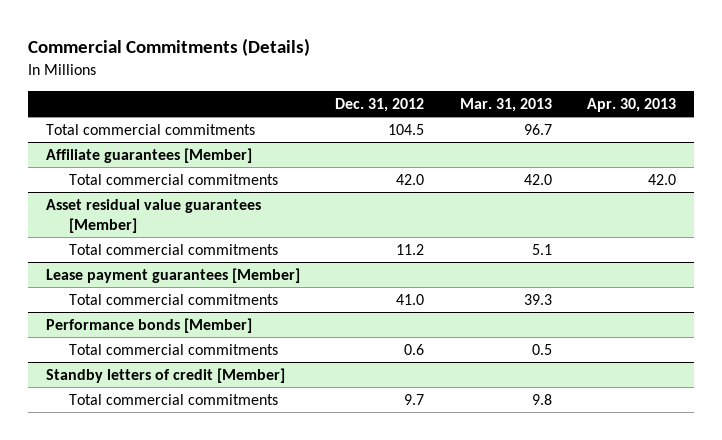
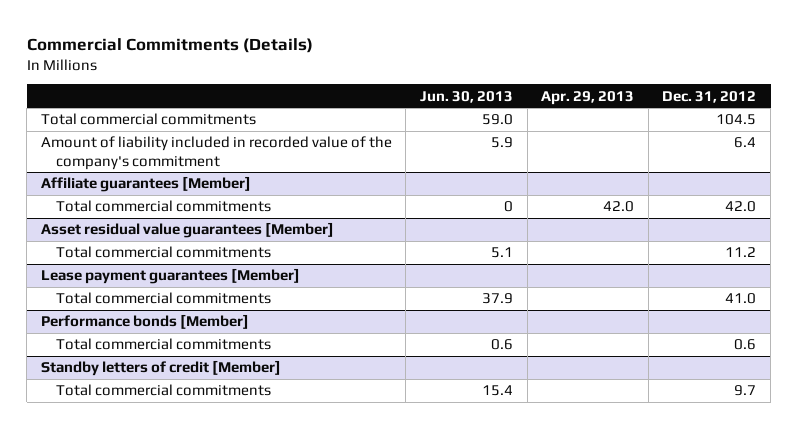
[459,97,552,112] Mar. 31, 2013 -> none
[587,97,677,112] Apr. 30, 2013 -> none
none -> [419,90,513,103] Jun. 30, 2013
none -> [541,90,635,105] Apr. 29, 2013
none -> [40,136,392,170] Amount of liability included in recorded value of the company's commitment

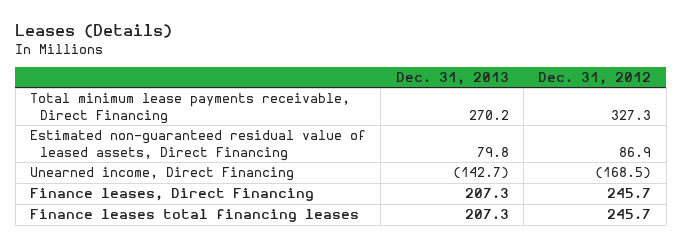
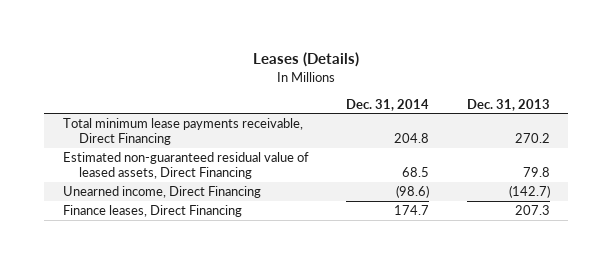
[538,72,652,86] Dec. 31, 2012 -> none
none -> [346,98,430,111] Dec. 31, 2014
[30,209,360,223] Finance leases total financing leases -> none

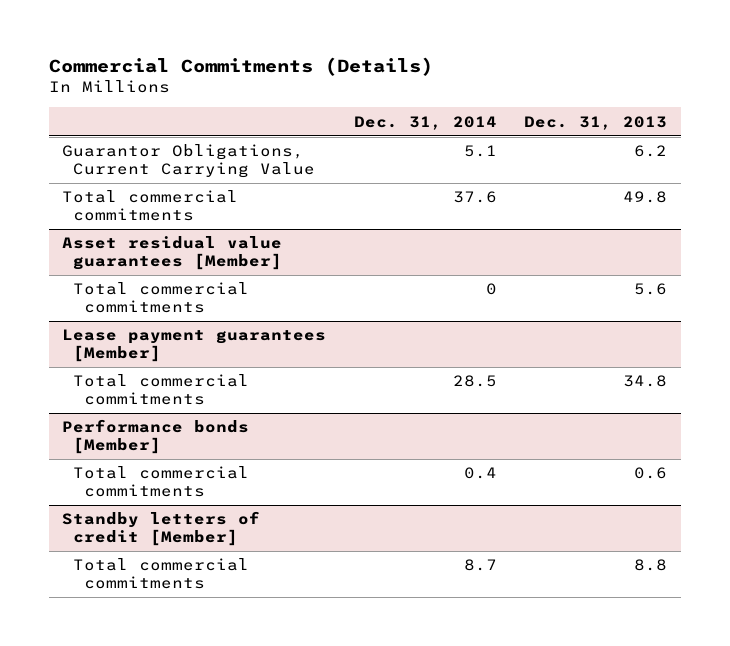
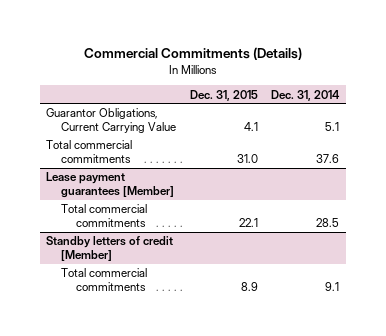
[524,115,668,130] Dec. 31, 2013 -> none
none -> [189,89,258,101] Dec. 31, 2015
[62,236,283,271] Asset residual value guarantees [Member] -> none
[73,282,250,314] Total commercial commitments -> none
[62,419,250,455] Performance bonds [Member] -> none
[73,466,250,498] Total commercial commitments -> none
[463,559,497,572] 8.7 -> [325,282,340,292] 9.1

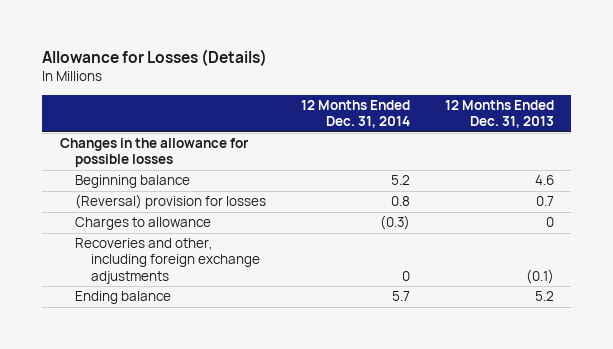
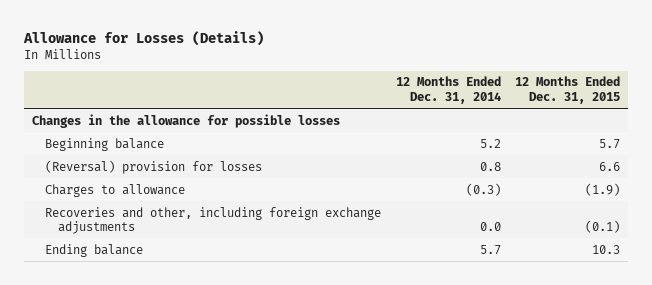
[444,100,554,129] 12 Months Ended Dec. 31, 2013 -> none
none -> [515,76,621,104] 12 Months Ended Dec. 31, 2015
[401,270,410,281] 0 -> [479,222,501,232] 0.0

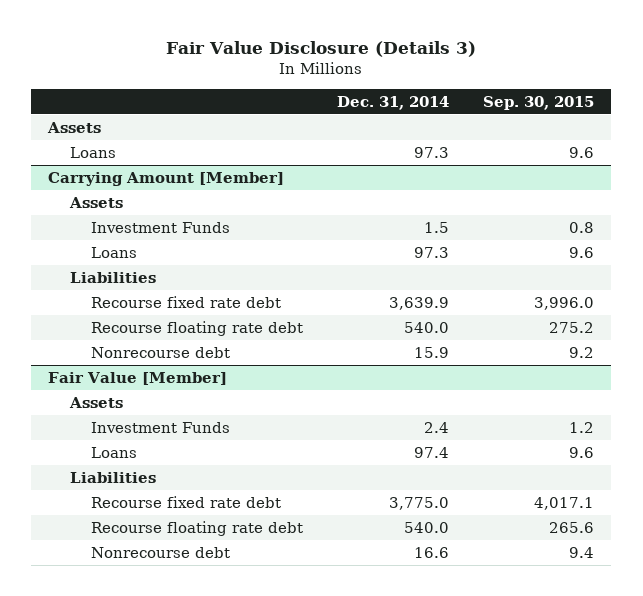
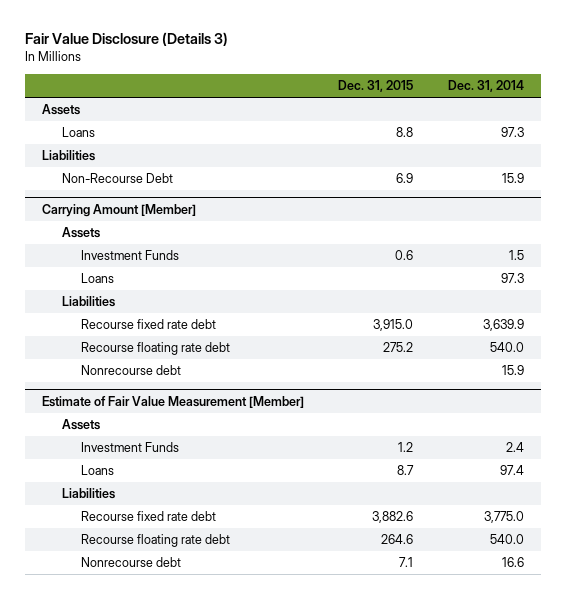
[483,95,595,110] Sep. 30, 2015 -> none
none -> [338,80,414,93] Dec. 31, 2015
none -> [42,150,96,162] Liabilities
none -> [61,173,173,184] Non-Recourse Debt
[48,371,228,385] Fair Value [Member] -> [42,396,305,409] Estimate of Fair Value Measurement [Member]

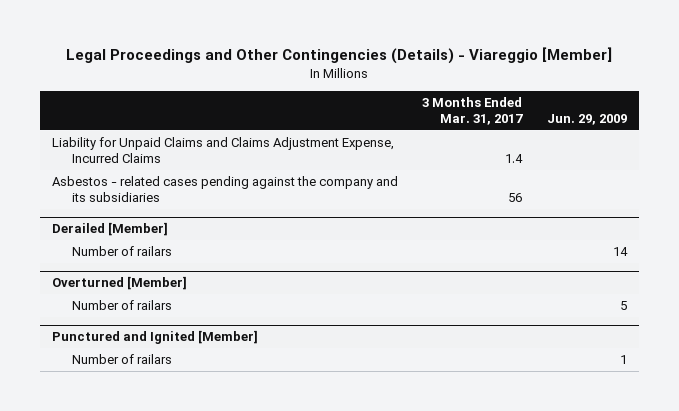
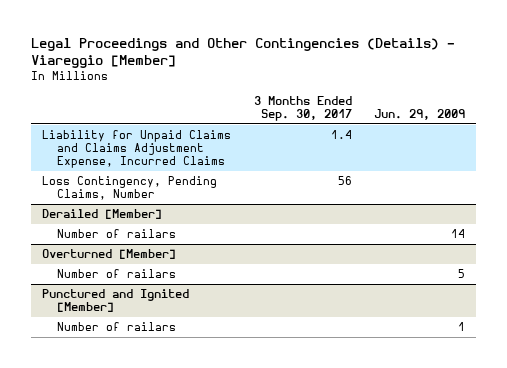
[422,96,524,126] 3 Months Ended Mar. 31, 2017 -> none
none -> [253,95,352,121] 3 Months Ended Sep. 30, 2017
[51,176,398,203] Asbestos - related cases pending against the company and its subsidiaries -> [42,176,218,201] Loss Contingency, Pending Claims, Number

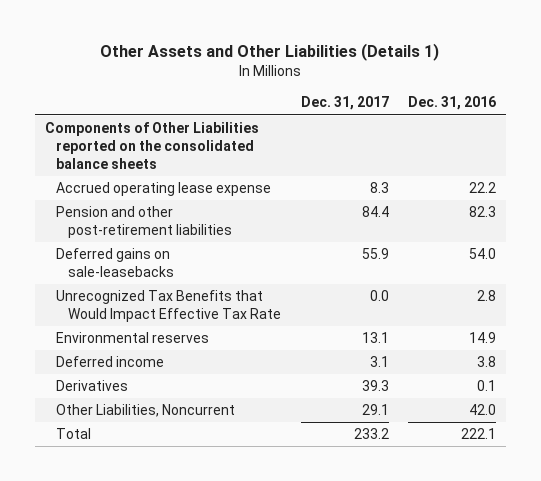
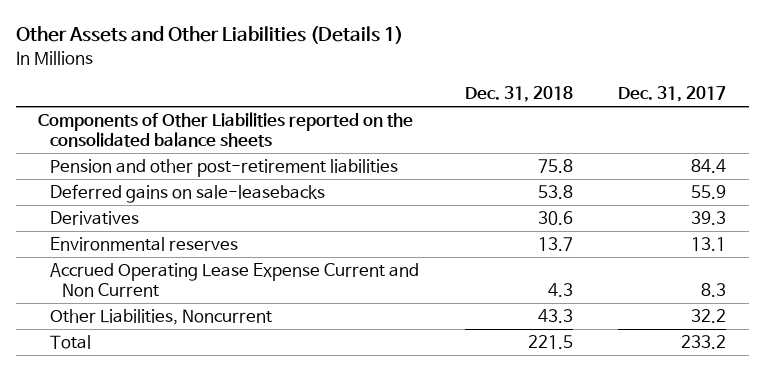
[408,96,497,111] Dec. 31, 2016 -> none
none -> [464,86,573,103] Dec. 31, 2018
[56,182,272,197] Accrued operating lease expense -> none
[56,290,282,323] Unrecognized Tax Benefits that Would Impact Effective Tax Rate -> none
[56,356,165,368] Deferred income -> none
[56,332,210,344] Environmental reserves -> [50,236,239,251] Environmental reserves
none -> [50,262,420,298] Accrued Operating Lease Expense Current and Non Current
[361,404,389,416] 29.1 -> [690,308,726,323] 32.2

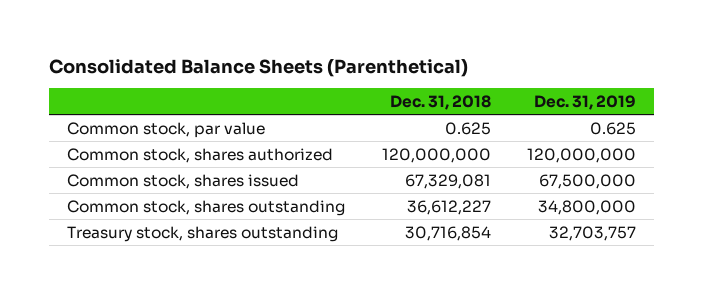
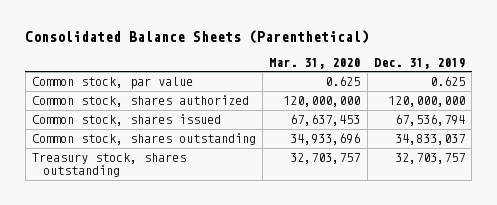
[389,95,491,111] Dec. 31, 2018 -> none
none -> [269,57,361,69] Mar. 31, 2020
[539,173,637,189] 67,500,000 -> [394,114,465,127] 67,536,794
[538,199,637,215] 34,800,000 -> [394,134,465,146] 34,833,037

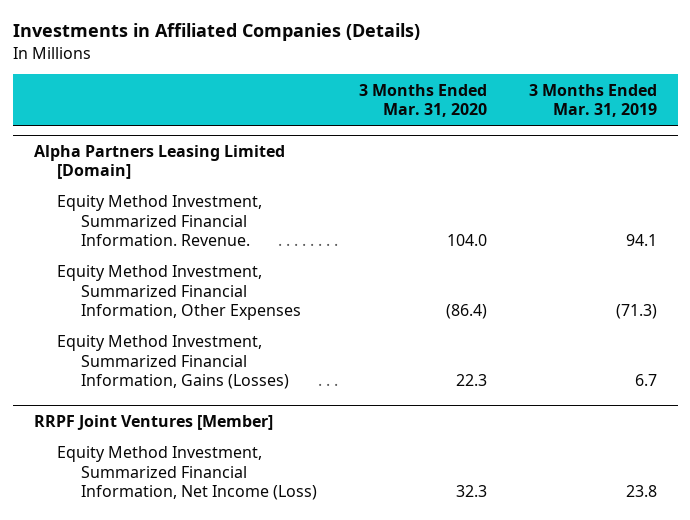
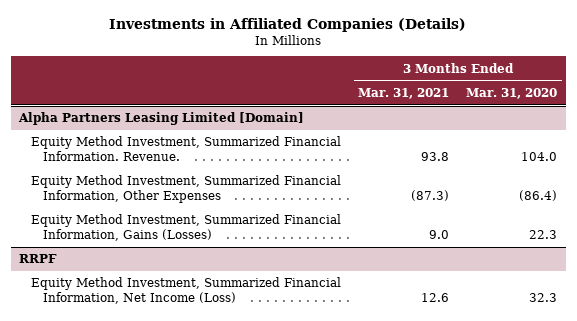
[528,83,657,117] 3 Months Ended Mar. 31, 2019 -> none
none -> [358,87,450,99] Mar. 31, 2021
[33,415,273,431] RRPF Joint Ventures [Member] -> [19,254,58,264] RRPF

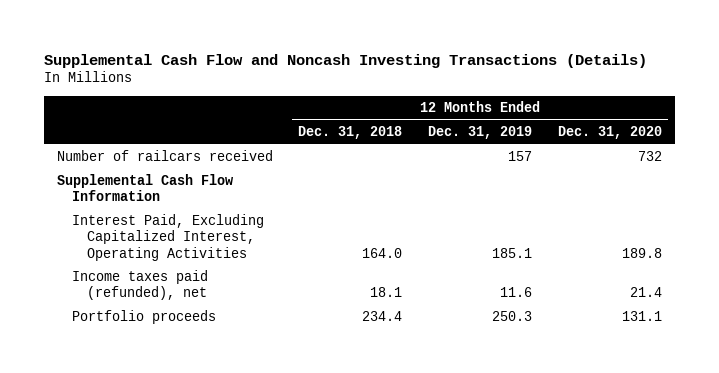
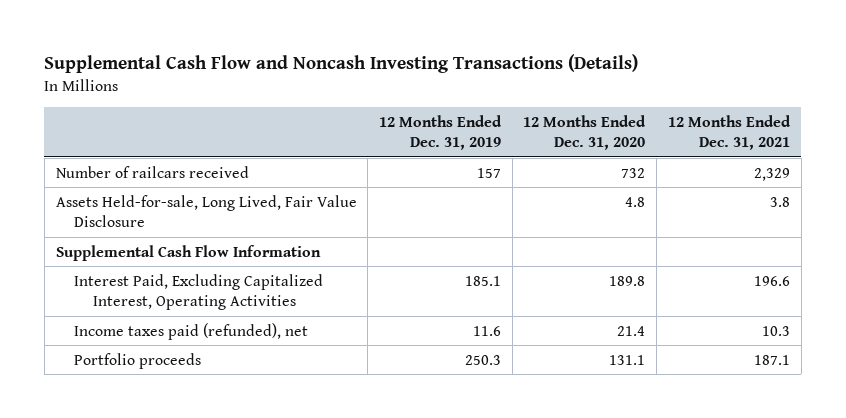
[298,126,403,140] Dec. 31, 2018 -> none
none -> [667,114,791,150] 12 Months Ended Dec. 31, 2021
none -> [55,194,357,227] Assets Held-for-sale, Long Lived, Fair Value Disclosure

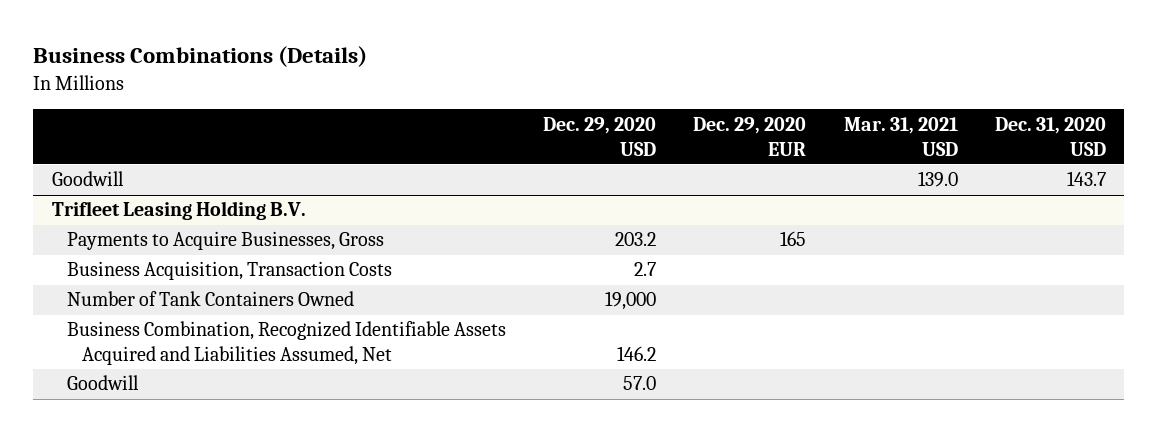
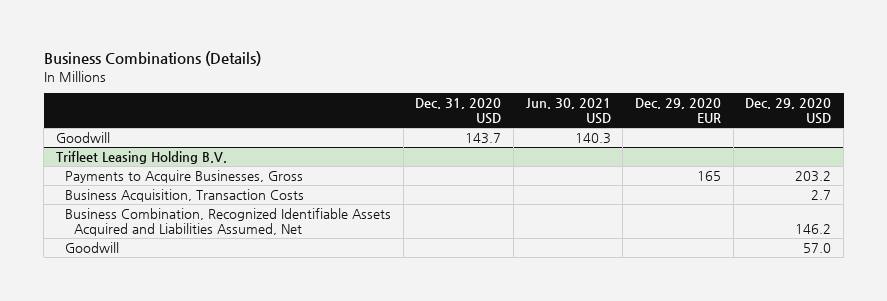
[843,116,958,156] Mar. 31, 2021 USD -> none
none -> [525,97,611,125] Jun. 30, 2021 USD
[66,291,354,307] Number of Tank Containers Owned -> none

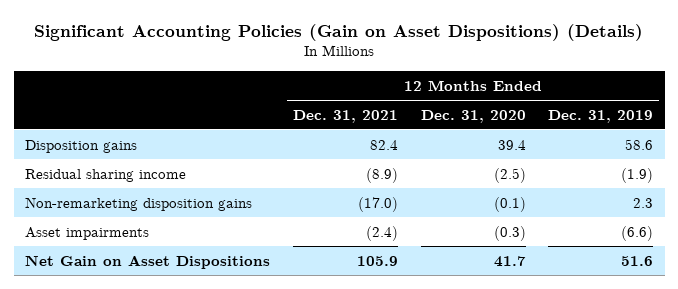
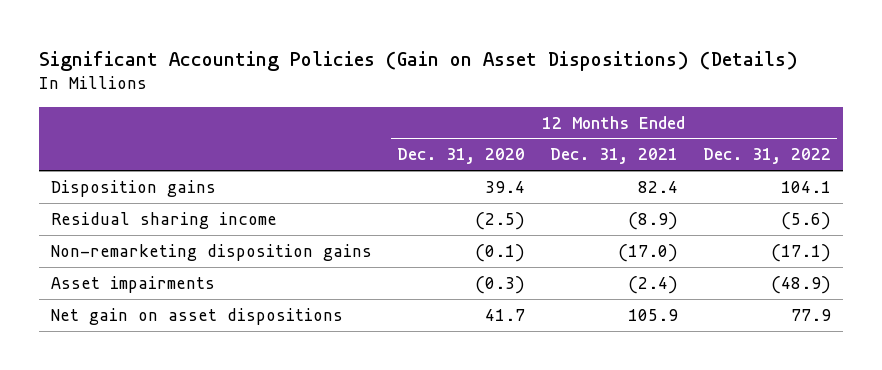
[548,109,654,123] Dec. 31, 2019 -> none
none -> [702,148,831,165] Dec. 31, 2022
[25,254,271,269] Net Gain on Asset Dispositions -> [51,307,344,325] Net gain on asset dispositions

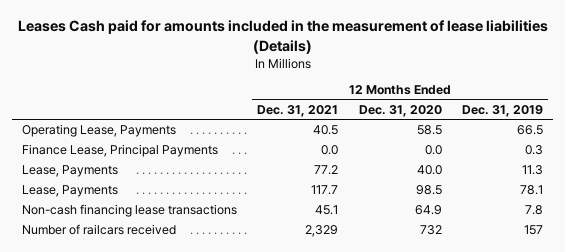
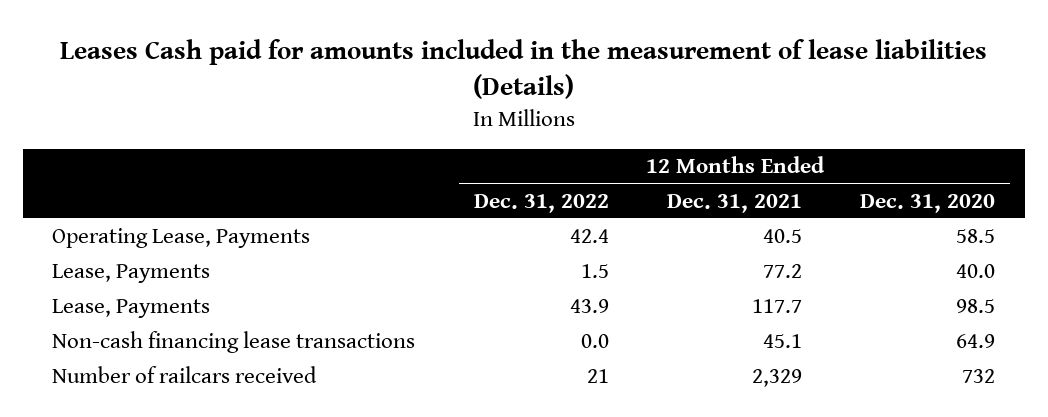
[462,105,544,118] Dec. 31, 2019 -> none
none -> [473,193,609,213] Dec. 31, 2022
[22,144,219,158] Finance Lease, Principal Payments -> none

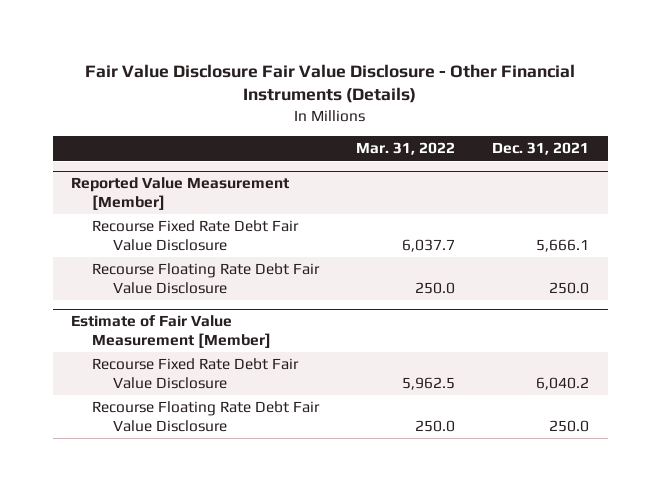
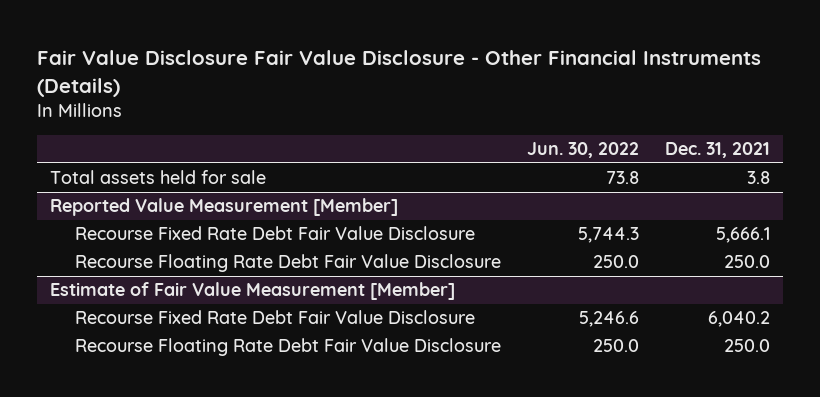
[356,142,456,156] Mar. 31, 2022 -> none
none -> [526,142,639,159] Jun. 30, 2022
none -> [49,170,266,185] Total assets held for sale

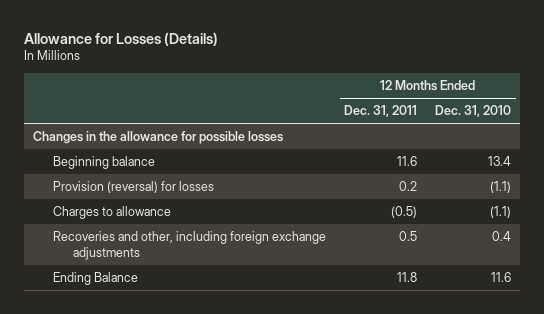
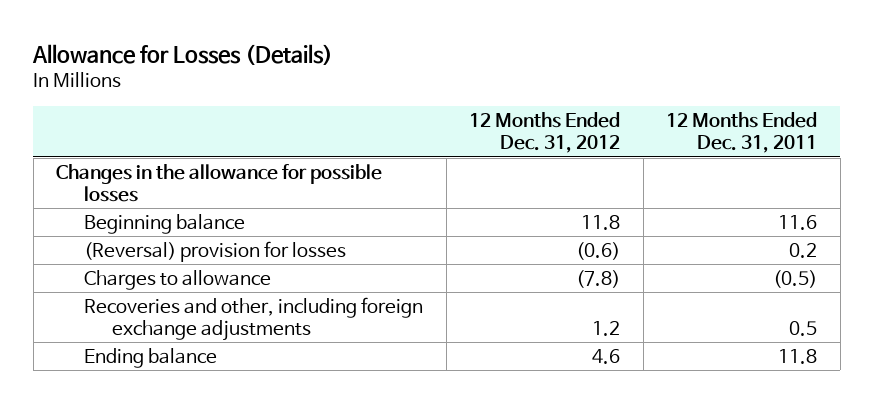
[435,105,512,118] Dec. 31, 2010 -> none
none -> [469,111,621,154] 12 Months Ended Dec. 31, 2012
[53,181,215,194] Provision (reversal) for losses -> [84,240,347,262] (Reversal) provision for losses
[53,272,139,286] Ending Balance -> [84,347,218,368] Ending balance

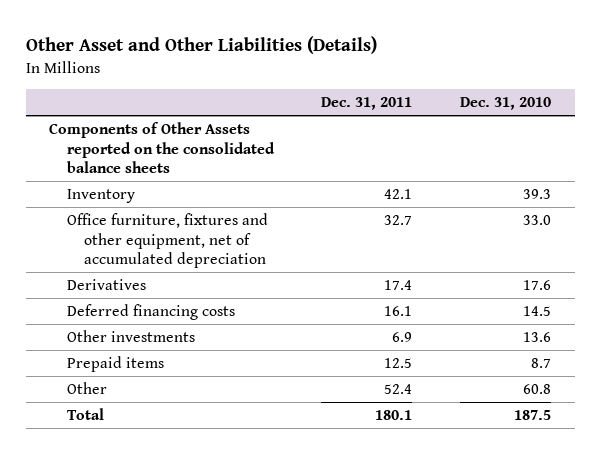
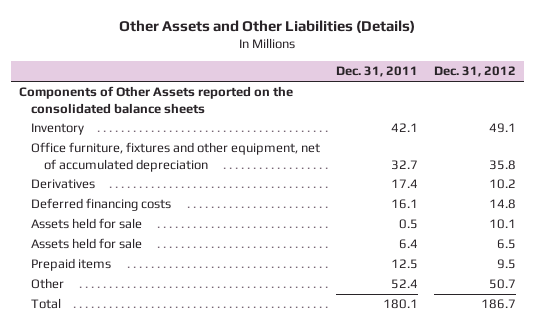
[25,35,377,54] Other Asset and Other Liabilities (Details) -> [119,19,416,33] Other Assets and Other Liabilities (Details)
[459,97,551,111] Dec. 31, 2010 -> none
none -> [434,66,517,78] Dec. 31, 2012
[66,330,195,343] Other investments -> none
none -> [31,218,143,230] Assets held for sale
none -> [31,238,143,250] Assets held for sale

